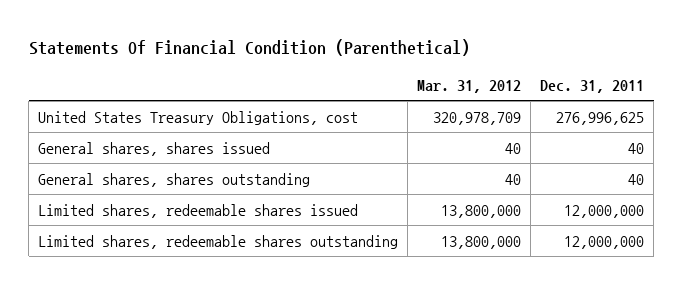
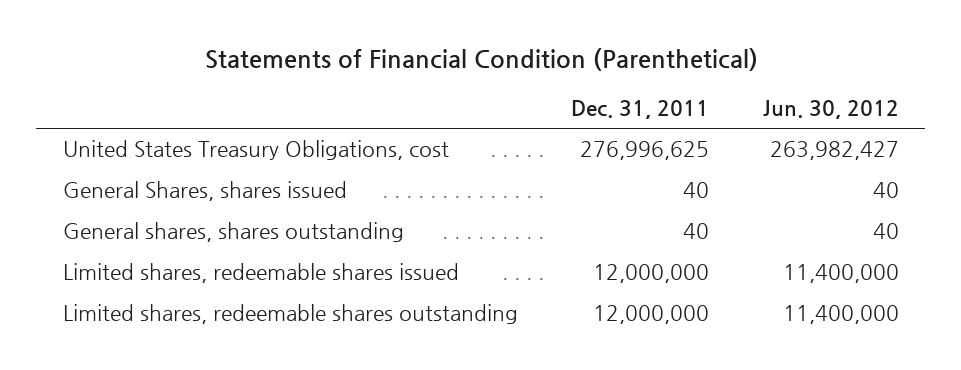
[28,39,470,57] Statements Of Financial Condition (Parenthetical) -> [204,48,758,72] Statements of Financial Condition (Parenthetical)
[417,79,522,93] Mar. 31, 2012 -> none
none -> [762,100,899,120] Jun. 30, 2012
[38,141,271,156] General shares, shares issued -> [62,181,347,202] General Shares, shares issued

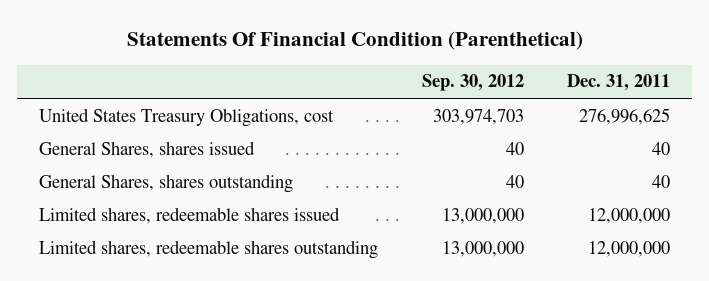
[204,48,758,72] Statements of Financial Condition (Parenthetical) -> [126,31,583,51] Statements Of Financial Condition (Parenthetical)
[762,100,899,120] Jun. 30, 2012 -> none
none -> [421,74,524,92] Sep. 30, 2012
[62,222,404,243] General shares, shares outstanding -> [39,173,294,193] General Shares, shares outstanding

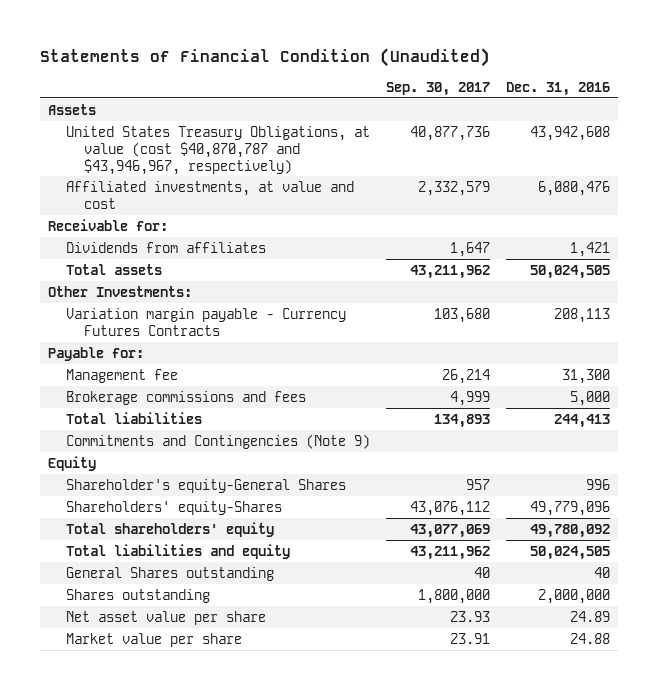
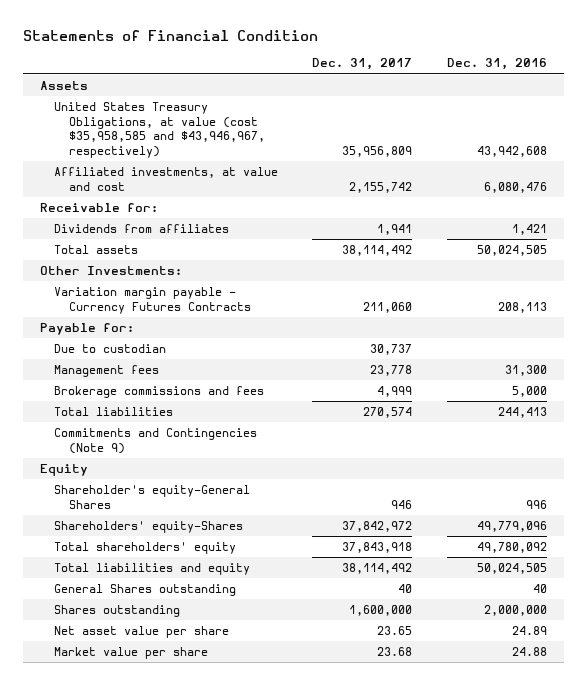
[40,48,491,68] Statements of Financial Condition (Unaudited) -> [22,29,318,41] Statements of Financial Condition
[385,82,490,97] Sep. 30, 2017 -> none
none -> [312,58,413,71] Dec. 31, 2017
[66,125,371,175] United States Treasury Obligations, at value (cost $40,870,787 and $43,946,967, respectively) -> [54,102,265,158] United States Treasury Obligations, at value (cost $35,958,585 and $43,946,967, respectively)
none -> [54,344,167,354] Due to custodian
[66,368,179,383] Management fee -> [54,365,160,378] Management fees

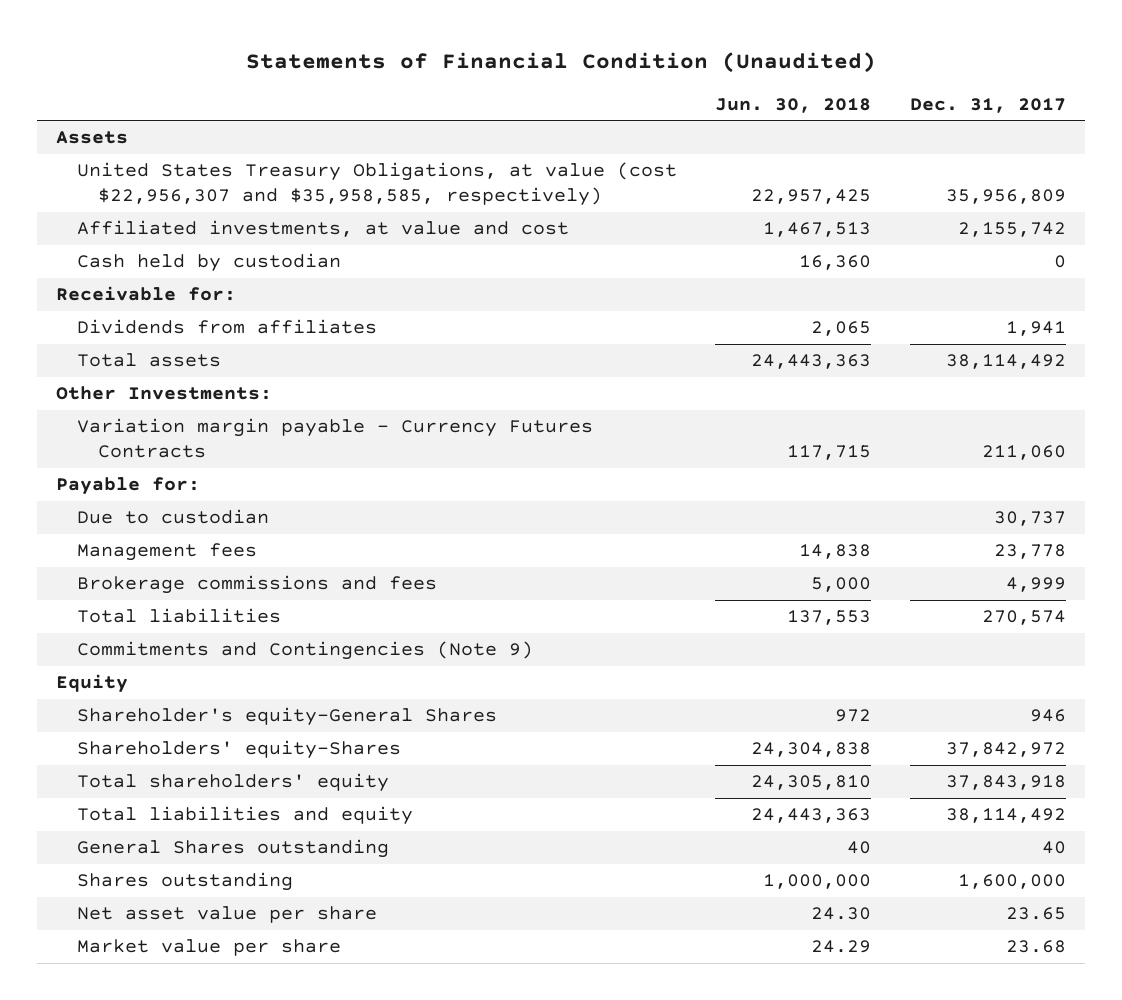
[22,29,318,41] Statements of Financial Condition -> [245,51,876,73] Statements of Financial Condition (Unaudited)
[446,58,547,71] Dec. 31, 2016 -> none
none -> [715,97,872,113] Jun. 30, 2018
[54,102,265,158] United States Treasury Obligations, at value (cost $35,958,585 and $43,946,967, respectively) -> [76,162,677,207] United States Treasury Obligations, at value (cost $22,956,307 and $35,958,585, respectively)
none -> [76,253,341,273] Cash held by custodian

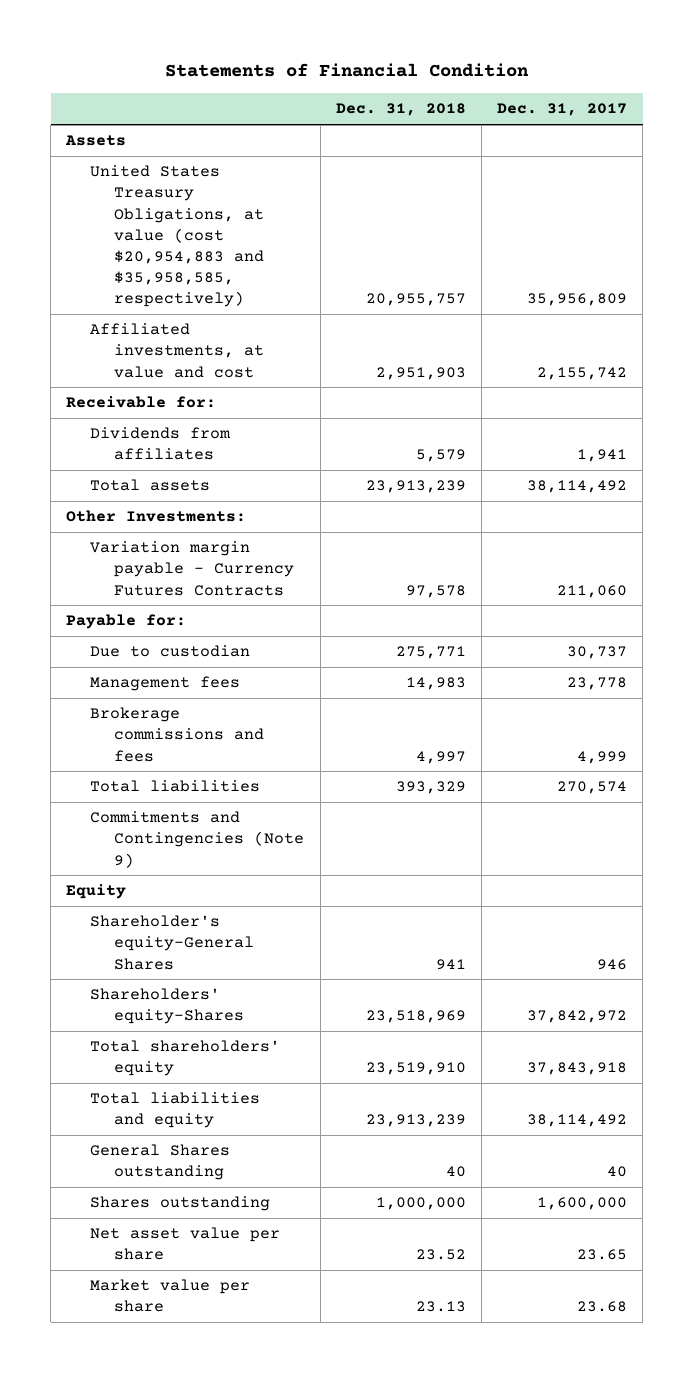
[245,51,876,73] Statements of Financial Condition (Unaudited) -> [164,63,529,78] Statements of Financial Condition
[715,97,872,113] Jun. 30, 2018 -> none
none -> [335,103,466,117] Dec. 31, 2018
[76,162,677,207] United States Treasury Obligations, at value (cost $22,956,307 and $35,958,585, respectively) -> [90,165,265,308] United States Treasury Obligations, at value (cost $20,954,883 and $35,958,585, respectively)
[76,253,341,273] Cash held by custodian -> none

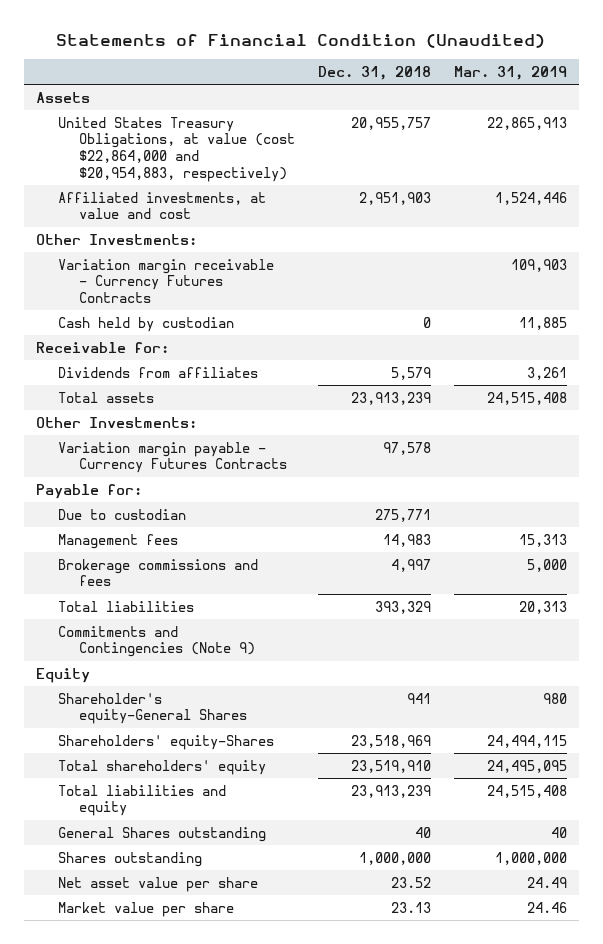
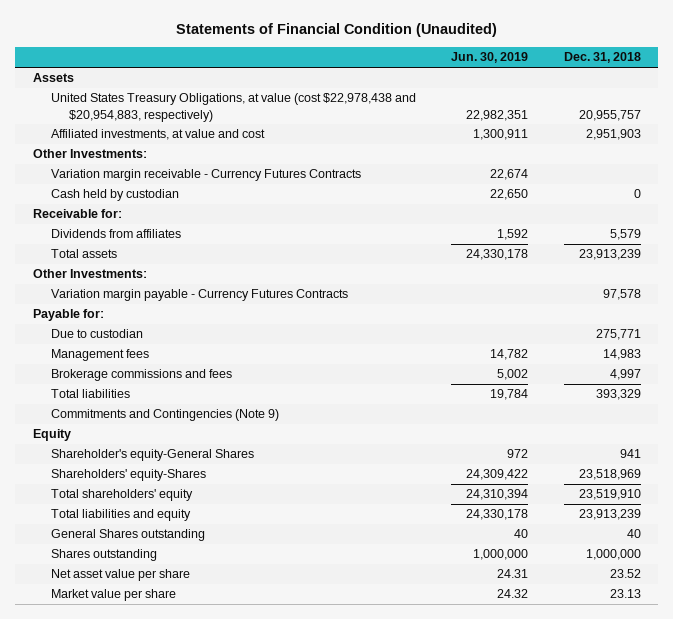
[454,66,568,81] Mar. 31, 2019 -> none
none -> [451,52,529,64] Jun. 30, 2019
[57,116,296,182] United States Treasury Obligations, at value (cost $22,864,000 and $20,954,883, respectively) -> [50,93,416,122] United States Treasury Obligations, at value (cost $22,978,438 and $20,954,883, respectively)

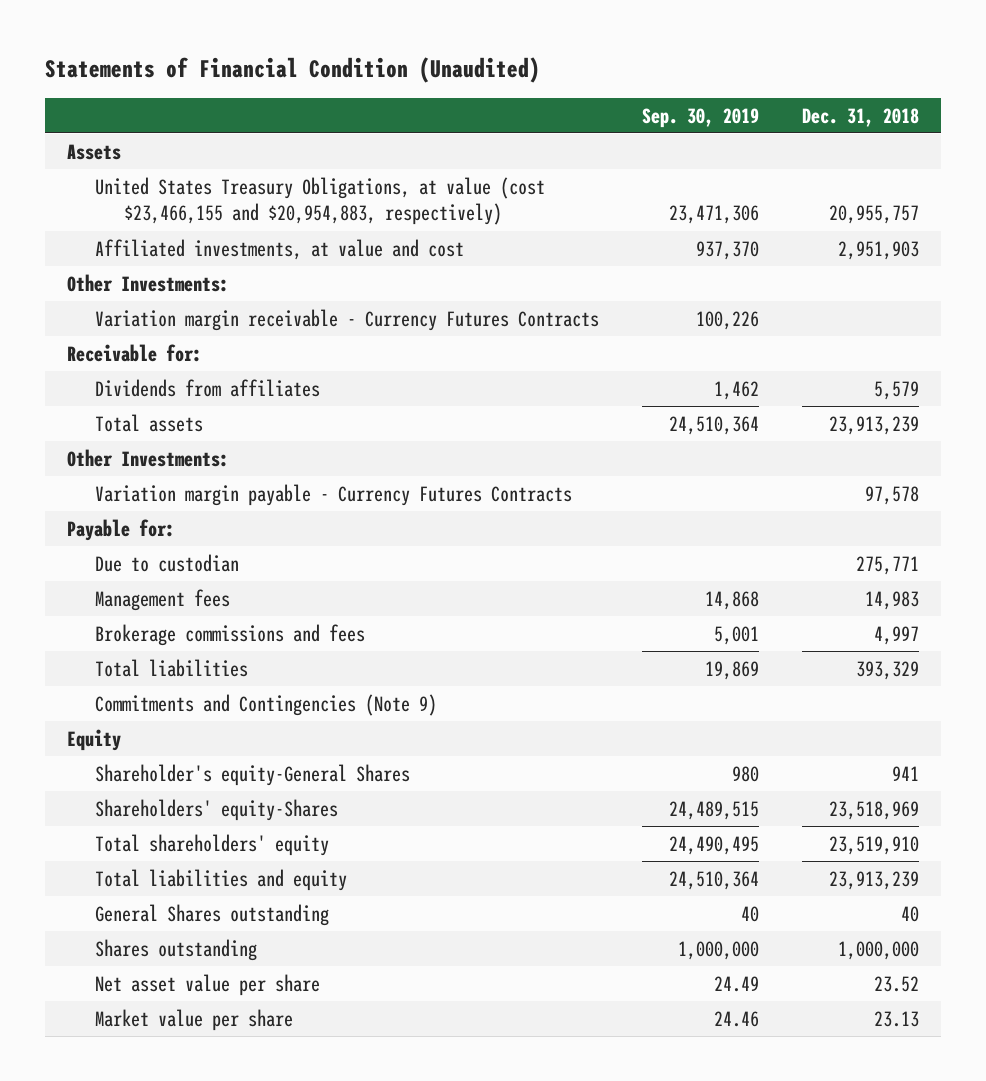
[451,52,529,64] Jun. 30, 2019 -> none
none -> [642,107,760,128] Sep. 30, 2019
[50,93,416,122] United States Treasury Obligations, at value (cost $22,978,438 and $20,954,883, respectively) -> [95,176,546,226] United States Treasury Obligations, at value (cost $23,466,155 and $20,954,883, respectively)
[50,189,179,202] Cash held by custodian -> none

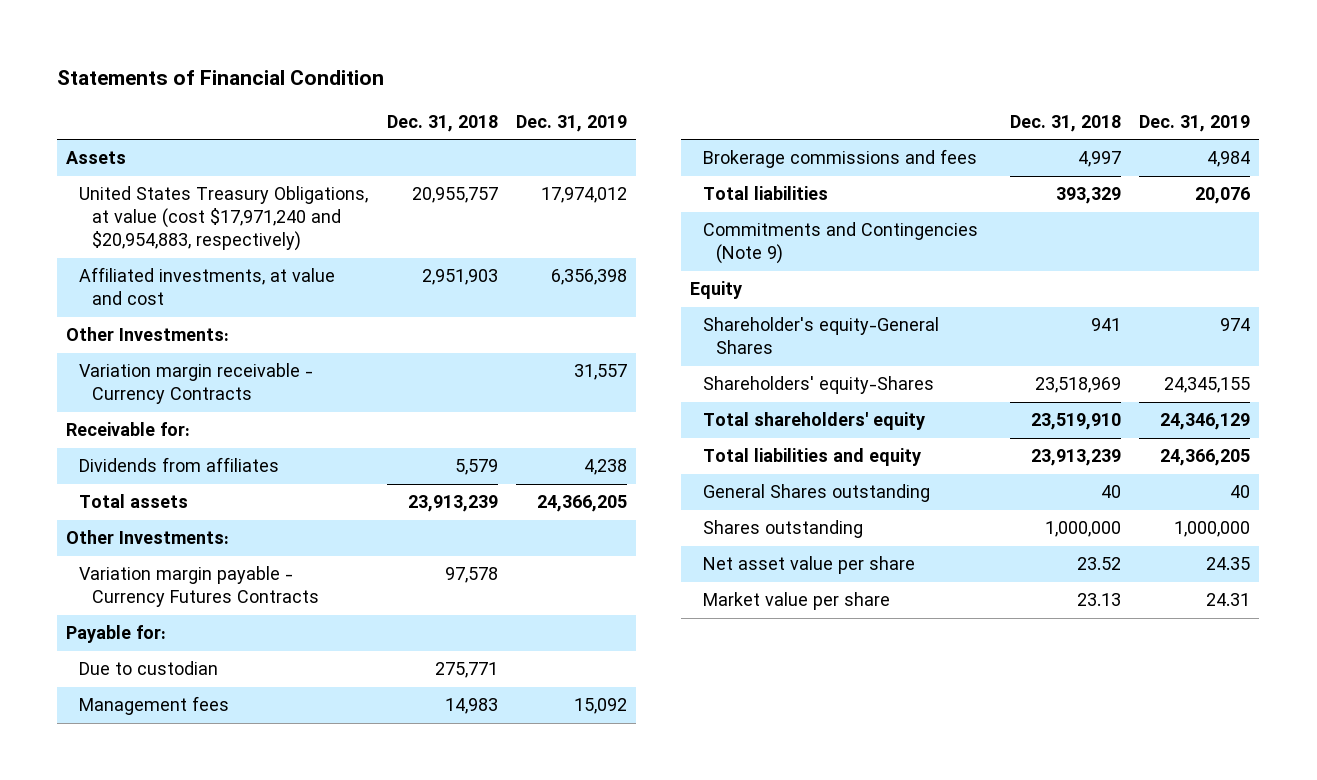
[45,57,541,84] Statements of Financial Condition (Unaudited) -> [57,70,385,86] Statements of Financial Condition
[642,107,760,128] Sep. 30, 2019 -> none
none -> [515,114,627,132] Dec. 31, 2019
[95,176,546,226] United States Treasury Obligations, at value (cost $23,466,155 and $20,954,883, respectively) -> [79,186,369,252] United States Treasury Obligations, at value (cost $17,971,240 and $20,954,883, respectively)
[95,308,600,331] Variation margin receivable - Currency Futures Contracts -> [79,363,314,405] Variation margin receivable - Currency Contracts

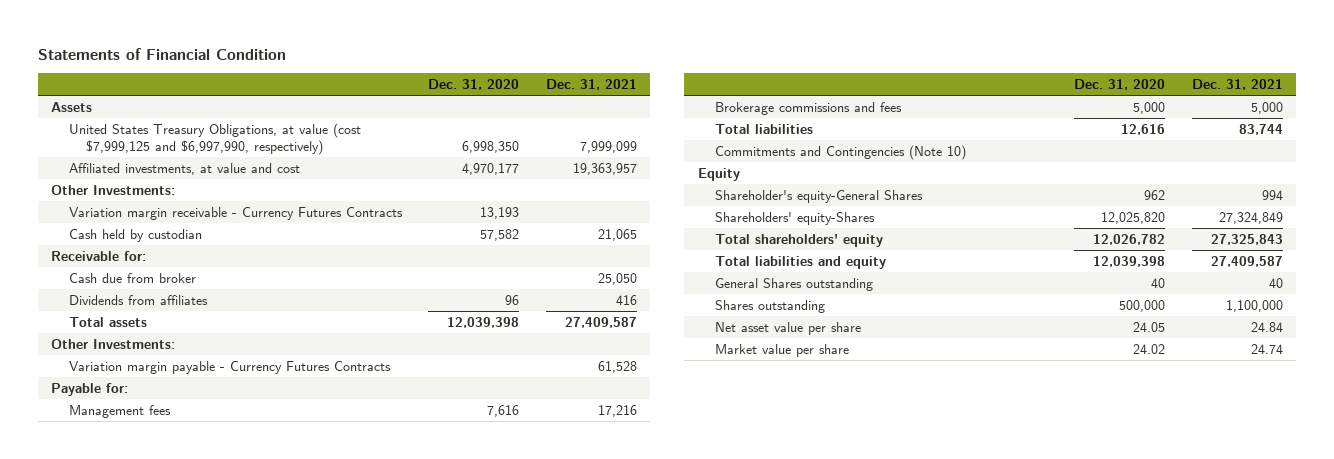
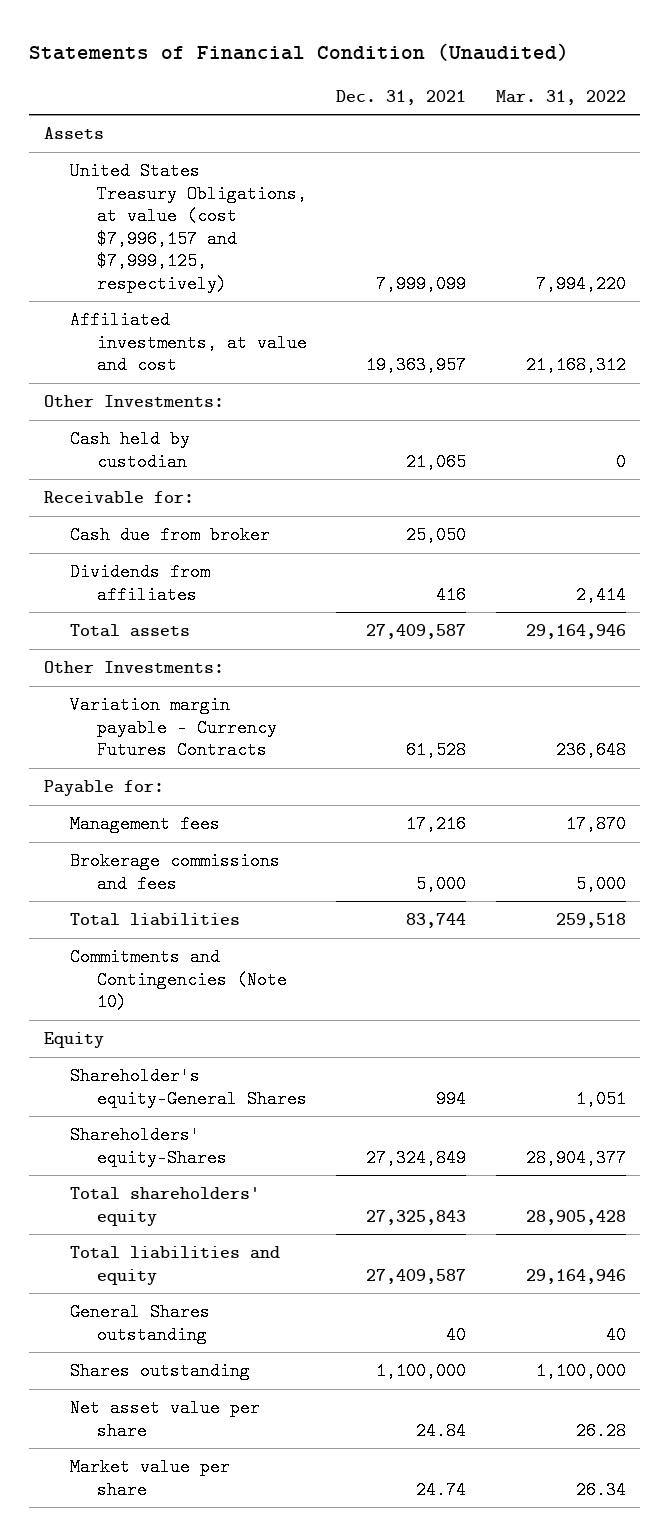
[38,47,287,60] Statements of Financial Condition -> [29,42,570,61] Statements of Financial Condition (Unaudited)
[428,79,520,91] Dec. 31, 2020 -> none
none -> [495,89,626,105] Mar. 31, 2022
[68,122,361,156] United States Treasury Obligations, at value (cost $7,999,125 and $6,997,990, respectively) -> [70,162,307,293] United States Treasury Obligations, at value (cost $7,996,157 and $7,999,125, respectively)
[68,206,403,220] Variation margin receivable - Currency Futures Contracts -> none

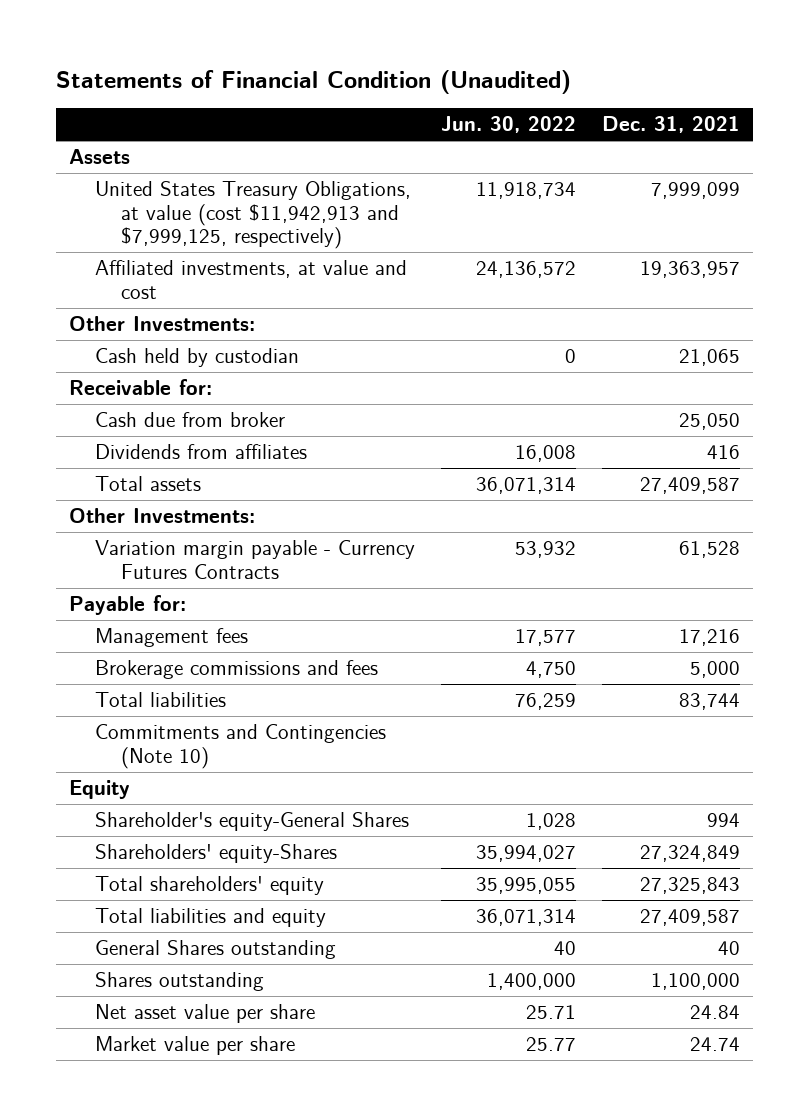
[495,89,626,105] Mar. 31, 2022 -> none
none -> [441,116,577,134] Jun. 30, 2022
[70,162,307,293] United States Treasury Obligations, at value (cost $7,996,157 and $7,999,125, respectively) -> [95,181,412,250] United States Treasury Obligations, at value (cost $11,942,913 and $7,999,125, respectively)

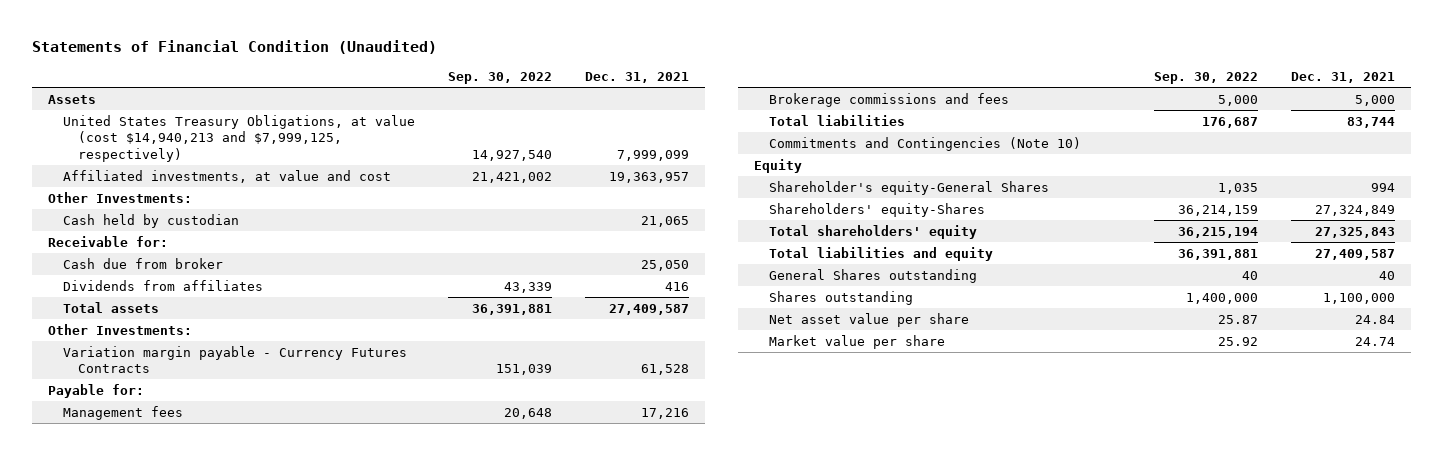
[441,116,577,134] Jun. 30, 2022 -> none
none -> [447,71,552,84] Sep. 30, 2022
[95,181,412,250] United States Treasury Obligations, at value (cost $11,942,913 and $7,999,125, respectively) -> [62,114,415,162] United States Treasury Obligations, at value (cost $14,940,213 and $7,999,125, respectively)

